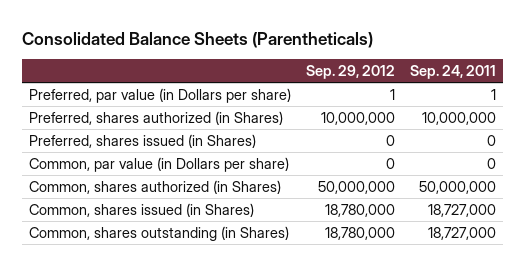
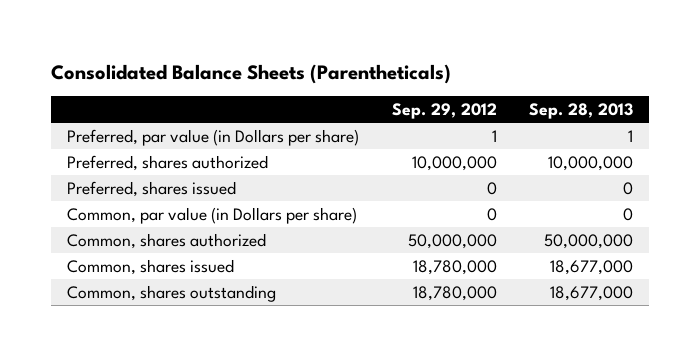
[409,65,496,80] Sep. 24, 2011 -> none
none -> [529,103,634,120] Sep. 28, 2013
[29,110,284,125] Preferred, shares authorized (in Shares) -> [67,154,269,171] Preferred, shares authorized
[29,133,257,148] Preferred, shares issued (in Shares) -> [67,180,237,197] Preferred, shares issued
[29,179,282,194] Common, shares authorized (in Shares) -> [67,232,267,249] Common, shares authorized
[29,202,255,217] Common, shares issued (in Shares) -> [67,258,235,275] Common, shares issued
[29,225,290,241] Common, shares outstanding (in Shares) -> [67,284,277,302] Common, shares outstanding

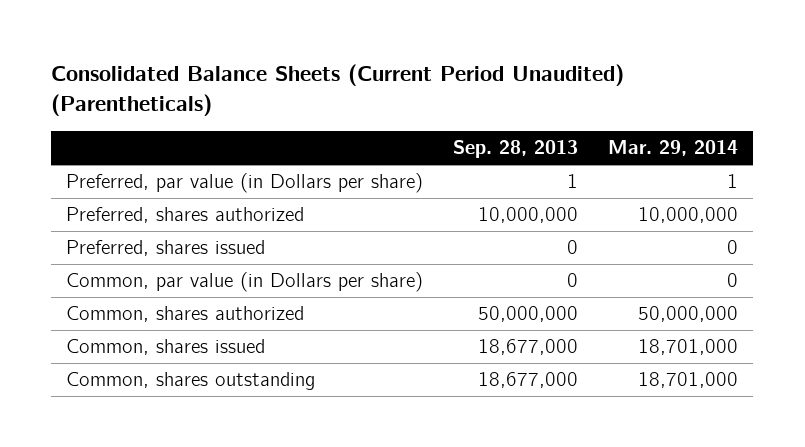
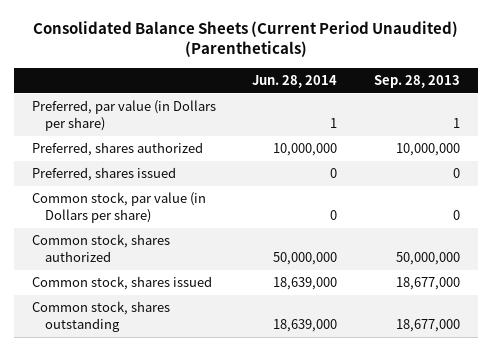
[608,139,739,156] Mar. 29, 2014 -> none
none -> [252,74,338,88] Jun. 28, 2014
[66,272,424,293] Common, par value (in Dollars per share) -> [31,192,206,224] Common stock, par value (in Dollars per share)
[66,306,305,323] Common, shares authorized -> [31,234,170,263] Common stock, shares authorized
[66,339,266,356] Common, shares issued -> [31,276,212,291] Common stock, shares issued
[66,372,316,391] Common, shares outstanding -> [31,301,170,333] Common stock, shares outstanding

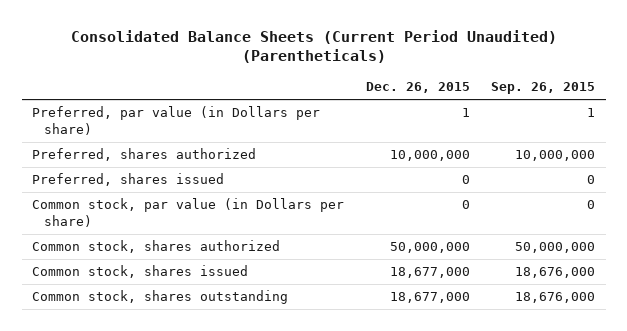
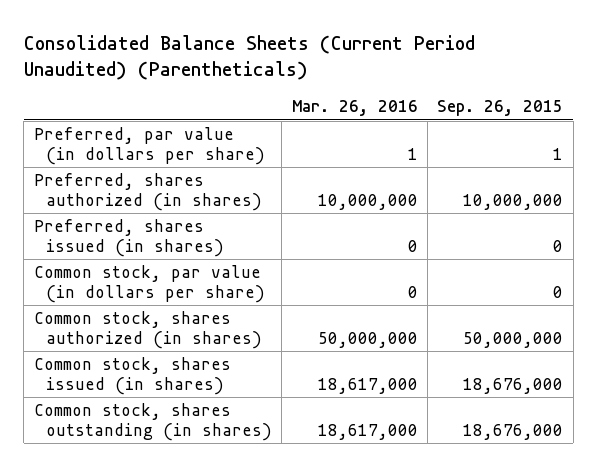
[365,82,470,94] Dec. 26, 2015 -> none
none -> [291,99,418,116] Mar. 26, 2016
[32,106,321,135] Preferred, par value (in Dollars per share) -> [33,127,266,165] Preferred, par value (in dollars per share)
[32,148,257,162] Preferred, shares authorized -> [33,173,263,211] Preferred, shares authorized (in shares)
[32,173,225,187] Preferred, shares issued -> [33,219,225,257] Preferred, shares issued (in shares)
[32,198,345,227] Common stock, par value (in Dollars per share) -> [33,265,266,303] Common stock, par value (in dollars per share)
[32,240,281,254] Common stock, shares authorized -> [33,311,263,349] Common stock, shares authorized (in shares)
[32,265,249,279] Common stock, shares issued -> [33,357,231,395] Common stock, shares issued (in shares)
[32,290,289,305] Common stock, shares outstanding -> [33,403,273,441] Common stock, shares outstanding (in shares)

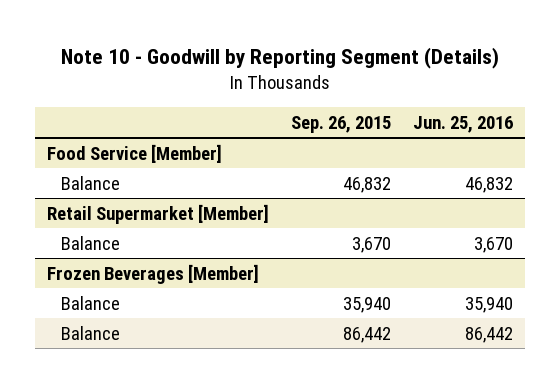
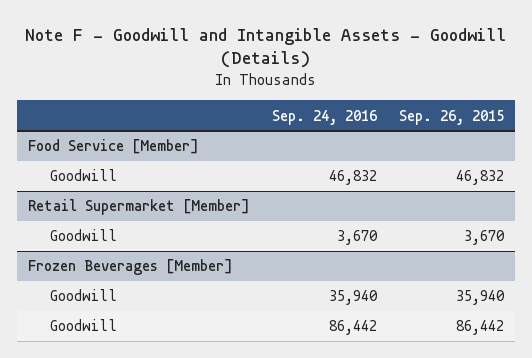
[61,47,500,70] Note 10 - Goodwill by Reporting Segment (Details) -> [25,27,507,69] Note F - Goodwill and Intangible Assets - Goodwill (Details)
[413,115,514,133] Jun. 25, 2016 -> none
none -> [272,109,378,125] Sep. 24, 2016
[61,175,121,190] Balance -> [50,169,118,182] Goodwill
[61,235,121,250] Balance -> [50,229,118,242] Goodwill
[61,295,121,310] Balance -> [50,289,118,302] Goodwill
[61,325,121,340] Balance -> [50,319,118,332] Goodwill

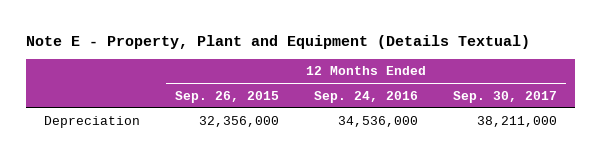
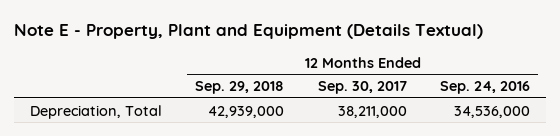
[174,90,279,103] Sep. 26, 2015 -> none
none -> [195,81,285,95] Sep. 29, 2018
[43,116,140,129] Depreciation -> [30,104,163,119] Depreciation, Total

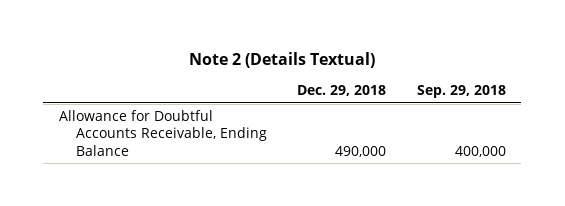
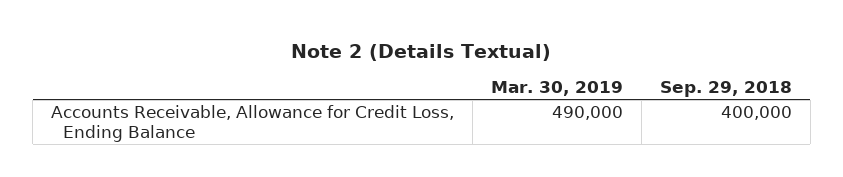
[297,85,387,97] Dec. 29, 2018 -> none
none -> [490,80,623,96] Mar. 30, 2019
[58,109,267,157] Allowance for Doubtful Accounts Receivable, Ending Balance -> [50,105,454,143] Accounts Receivable, Allowance for Credit Loss, Ending Balance

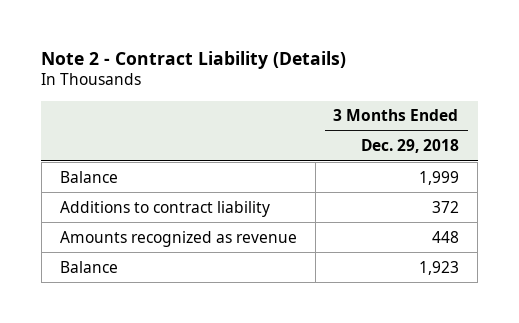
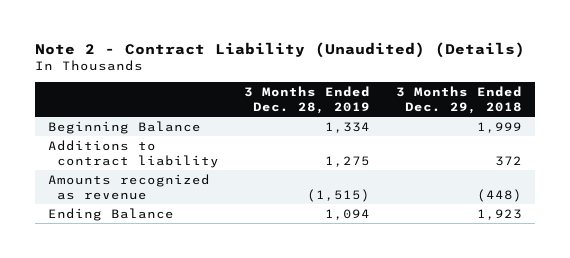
[41,50,347,69] Note 2 - Contract Liability (Details) -> [34,41,525,58] Note 2 - Contract Liability (Unaudited) (Details)
none -> [244,85,371,115] 3 Months Ended Dec. 28, 2019
[59,170,118,183] Balance -> [47,120,201,134] Beginning Balance
[431,230,459,243] 448 -> [476,189,522,203] (448)
[59,260,118,273] Balance -> [47,207,174,221] Ending Balance

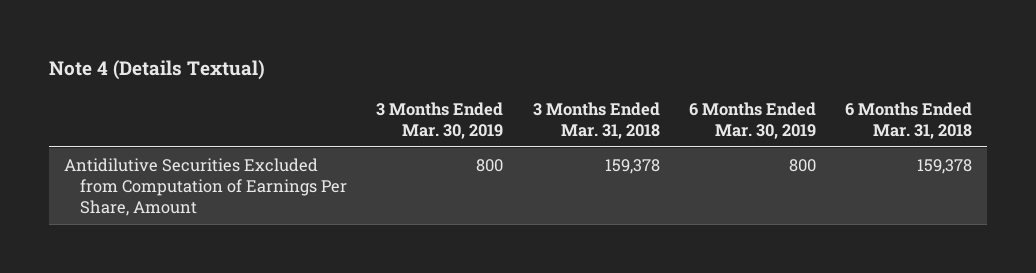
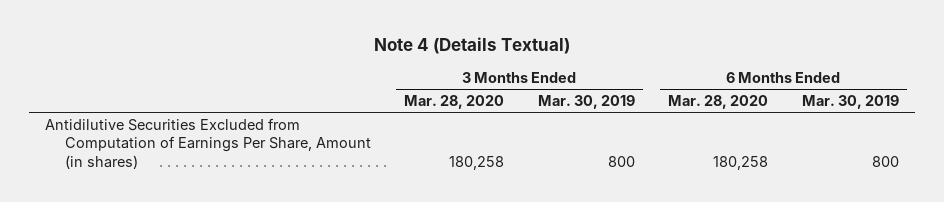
[532,101,660,139] 3 Months Ended Mar. 31, 2018 -> none
[845,101,973,139] 6 Months Ended Mar. 31, 2018 -> none
none -> [404,94,505,109] Mar. 28, 2020
none -> [668,94,769,109] Mar. 28, 2020
[63,157,347,216] Antidilutive Securities Excluded from Computation of Earnings Per Share, Amount -> [45,117,371,169] Antidilutive Securities Excluded from Computation of Earnings Per Share, Amount (in shares)

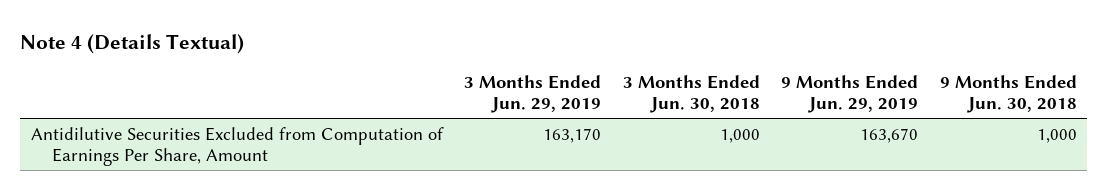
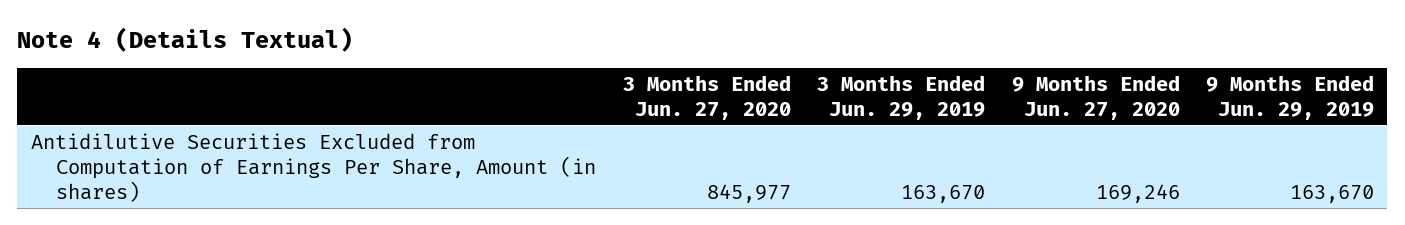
[622,74,760,114] 3 Months Ended Jun. 30, 2018 -> none
[939,74,1077,114] 9 Months Ended Jun. 30, 2018 -> none
none -> [622,74,791,120] 3 Months Ended Jun. 27, 2020
none -> [1011,74,1180,120] 9 Months Ended Jun. 27, 2020
[30,126,444,167] Antidilutive Securities Excluded from Computation of Earnings Per Share, Amount -> [30,132,597,202] Antidilutive Securities Excluded from Computation of Earnings Per Share, Amount (in shares)
[543,127,602,143] 163,170 -> [901,184,986,203] 163,670

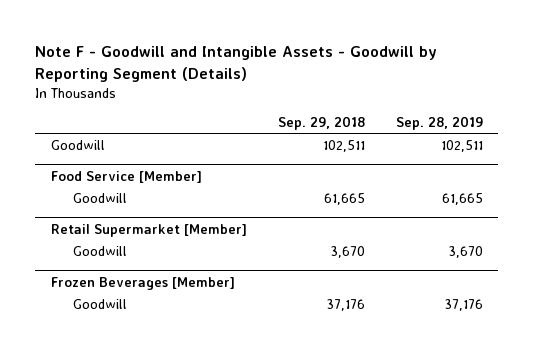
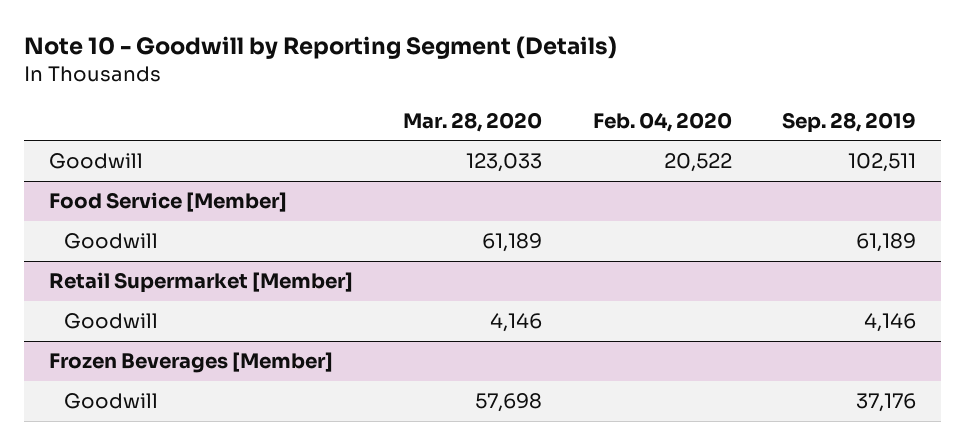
[35,46,438,82] Note F - Goodwill and Intangible Assets - Goodwill by Reporting Segment (Details) -> [23,36,617,60] Note 10 - Goodwill by Reporting Segment (Details)
[277,116,365,131] Sep. 29, 2018 -> none
none -> [403,111,543,132] Mar. 28, 2020
none -> [592,111,732,132] Feb. 04, 2020
[441,192,483,205] 61,665 -> [856,233,917,253] 61,189
[447,245,483,258] 3,670 -> [864,313,917,333] 4,146

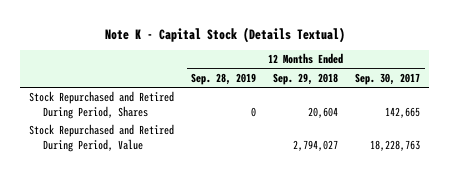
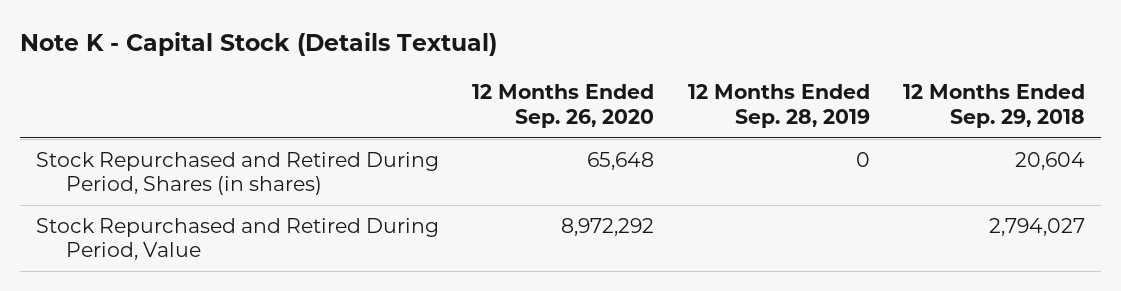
[355,72,421,85] Sep. 30, 2017 -> none
none -> [472,84,655,129] 12 Months Ended Sep. 26, 2020
[28,91,174,120] Stock Repurchased and Retired During Period, Shares -> [36,151,440,196] Stock Repurchased and Retired During Period, Shares (in shares)

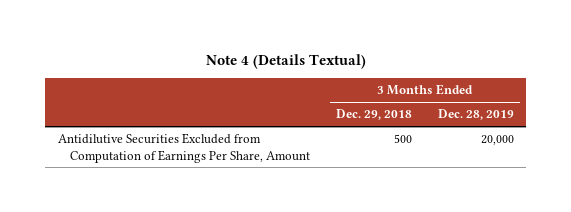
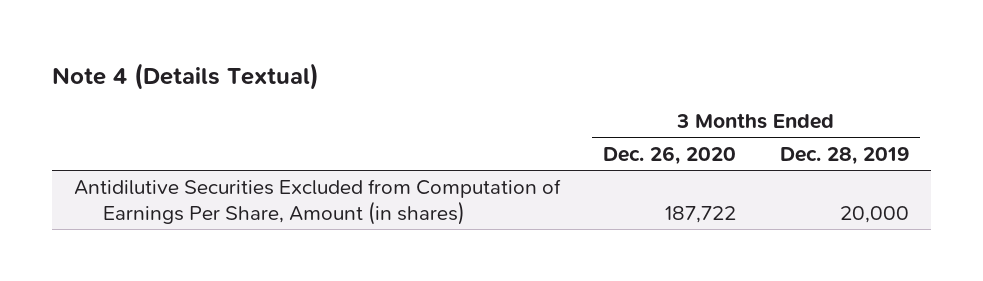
[335,109,412,121] Dec. 29, 2018 -> none
none -> [603,146,737,166] Dec. 26, 2020
[57,133,311,163] Antidilutive Securities Excluded from Computation of Earnings Per Share, Amount -> [73,179,561,225] Antidilutive Securities Excluded from Computation of Earnings Per Share, Amount (in shares)

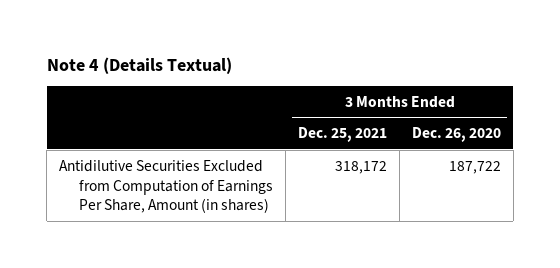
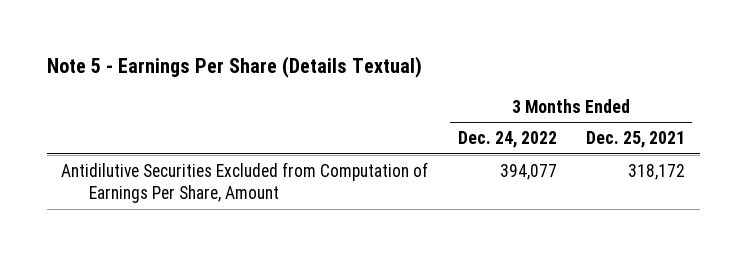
[46,56,232,74] Note 4 (Details Textual) -> [46,56,422,79] Note 5 - Earnings Per Share (Details Textual)
[412,127,502,143] Dec. 26, 2020 -> none
none -> [457,131,557,149] Dec. 24, 2022
[59,159,274,214] Antidilutive Securities Excluded from Computation of Earnings Per Share, Amount (in shares) -> [61,161,429,203] Antidilutive Securities Excluded from Computation of Earnings Per Share, Amount

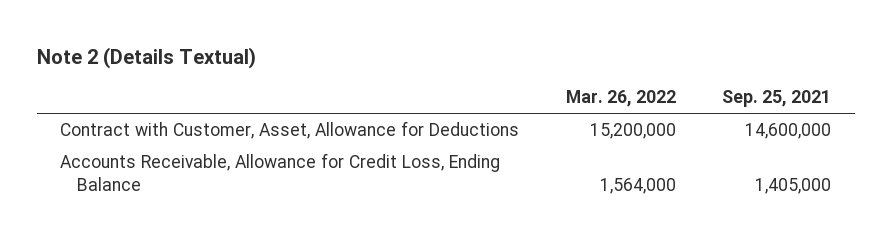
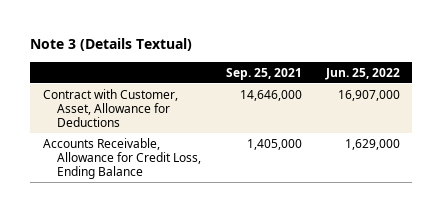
[36,46,256,69] Note 2 (Details Textual) -> [30,38,193,52] Note 3 (Details Textual)
[565,90,676,108] Mar. 26, 2022 -> none
none -> [324,67,400,80] Jun. 25, 2022
[745,123,832,140] 14,600,000 -> [239,89,302,101] 14,646,000

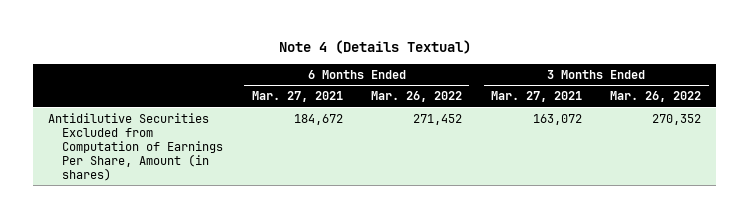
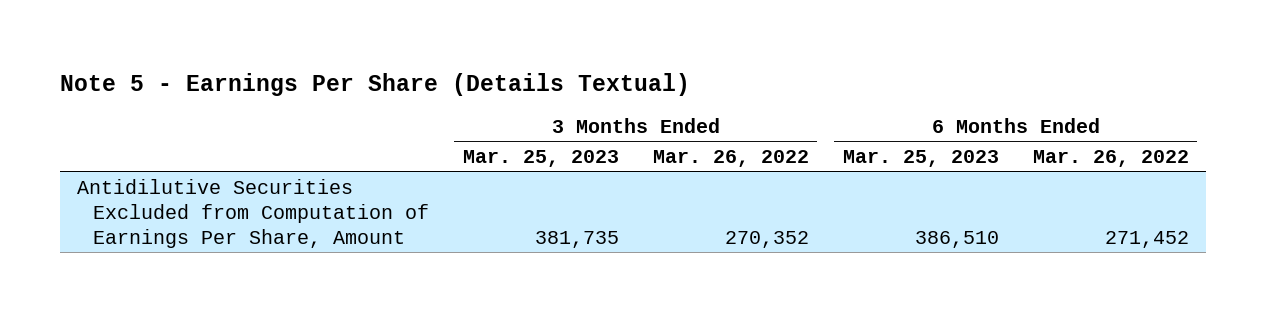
[278,39,471,54] Note 4 (Details Textual) -> [60,73,691,97] Note 5 - Earnings Per Share (Details Textual)
[251,91,343,103] Mar. 27, 2021 -> none
[490,91,582,103] Mar. 27, 2021 -> none
none -> [462,149,619,167] Mar. 25, 2023
none -> [842,149,999,167] Mar. 25, 2023
[47,113,223,181] Antidilutive Securities Excluded from Computation of Earnings Per Share, Amount (in shares) -> [77,178,429,248] Antidilutive Securities Excluded from Computation of Earnings Per Share, Amount

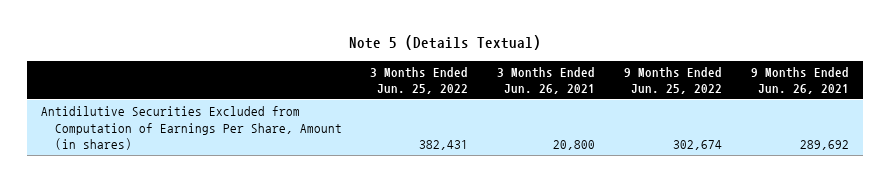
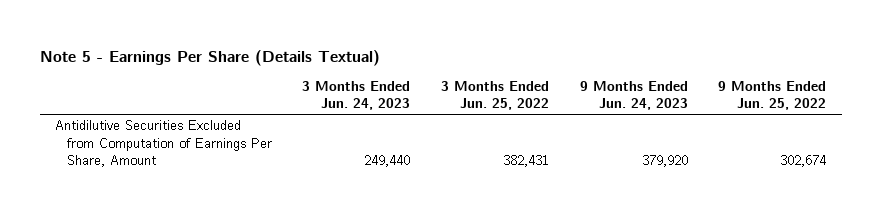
[348,35,541,51] Note 5 (Details Textual) -> [39,49,380,66] Note 5 - Earnings Per Share (Details Textual)
[497,66,596,95] 3 Months Ended Jun. 26, 2021 -> none
[750,66,849,95] 9 Months Ended Jun. 26, 2021 -> none
none -> [302,81,411,111] 3 Months Ended Jun. 24, 2023
none -> [579,81,688,111] 9 Months Ended Jun. 24, 2023
[41,105,342,151] Antidilutive Securities Excluded from Computation of Earnings Per Share, Amount (in shares) -> [55,120,272,168] Antidilutive Securities Excluded from Computation of Earnings Per Share, Amount

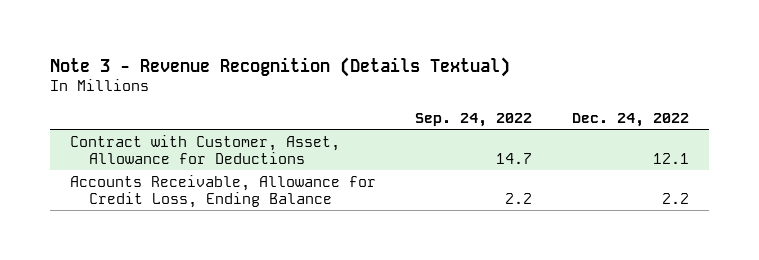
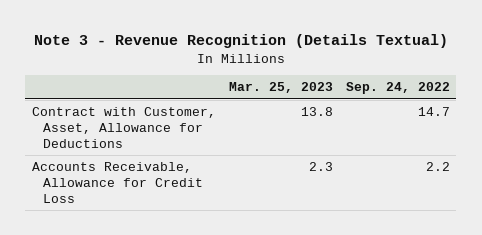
[571,112,689,127] Dec. 24, 2022 -> none
none -> [228,82,333,94] Mar. 25, 2023
[69,174,376,208] Accounts Receivable, Allowance for Credit Loss, Ending Balance -> [31,161,204,203] Accounts Receivable, Allowance for Credit Loss

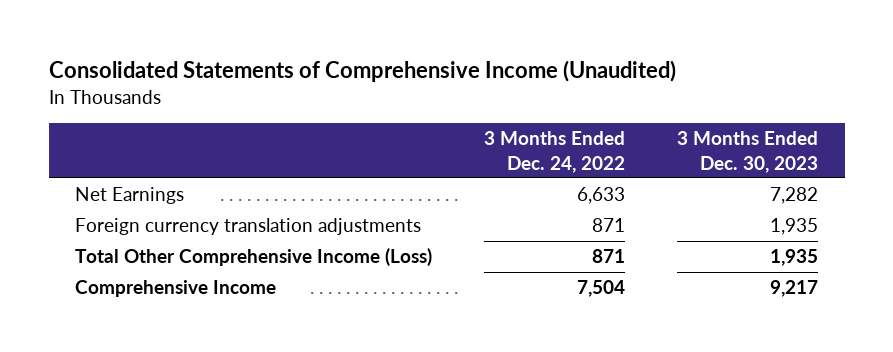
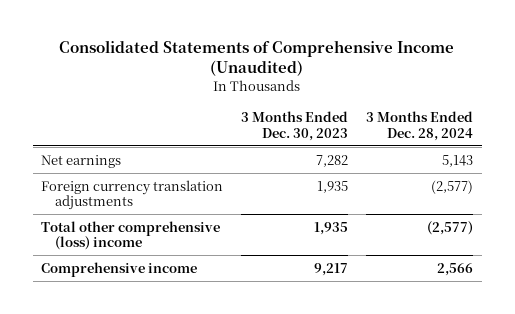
[484,131,626,173] 3 Months Ended Dec. 24, 2022 -> none
none -> [366,111,474,141] 3 Months Ended Dec. 28, 2024
[74,187,184,205] Net Earnings -> [41,154,122,168] Net earnings
[74,248,432,267] Total Other Comprehensive Income (Loss) -> [41,220,221,251] Total other comprehensive (loss) income
[74,280,276,298] Comprehensive Income -> [41,261,198,277] Comprehensive income

